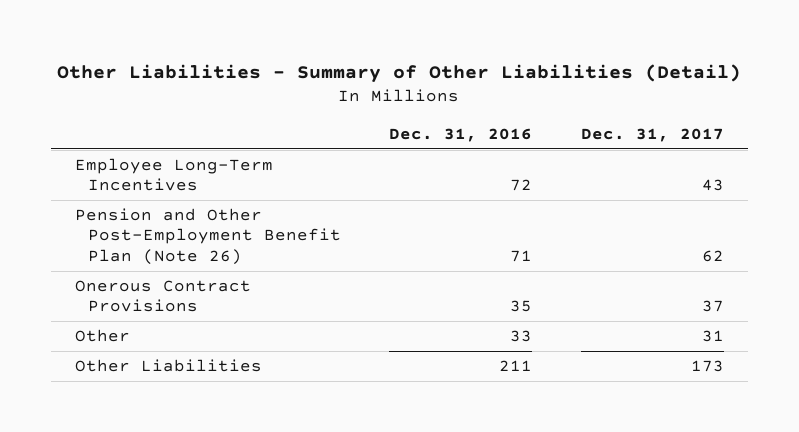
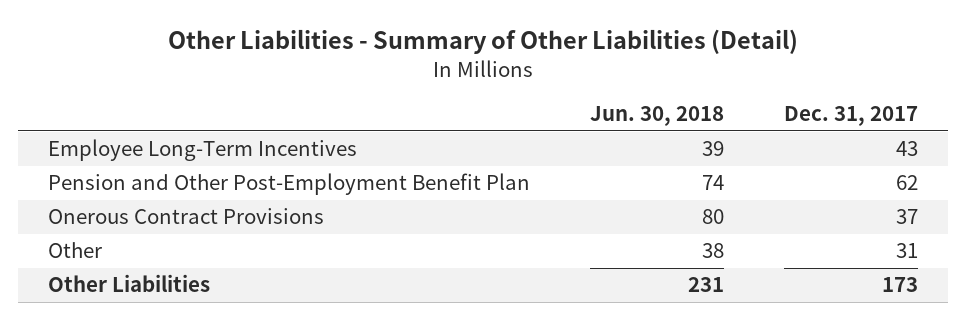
[389,127,533,142] Dec. 31, 2016 -> none
none -> [589,106,724,127] Jun. 30, 2018
[75,208,341,265] Pension and Other Post-Employment Benefit Plan (Note 26) -> [47,173,530,196] Pension and Other Post-Employment Benefit Plan

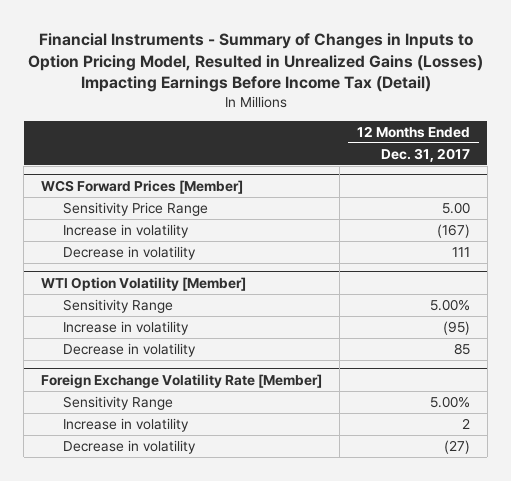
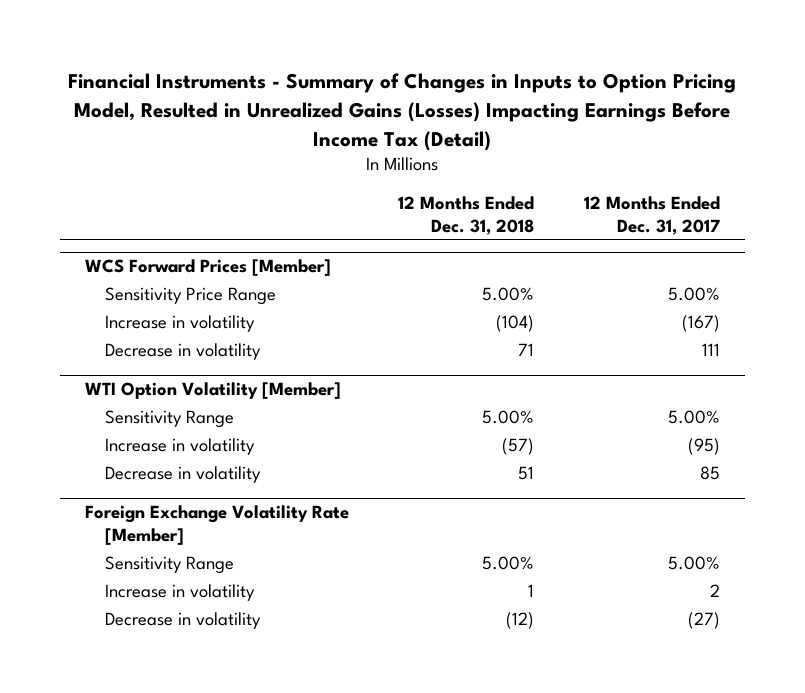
none -> [398,196,535,235] 12 Months Ended Dec. 31, 2018
[442,201,471,214] 5.00 -> [668,287,721,302] 5.00%

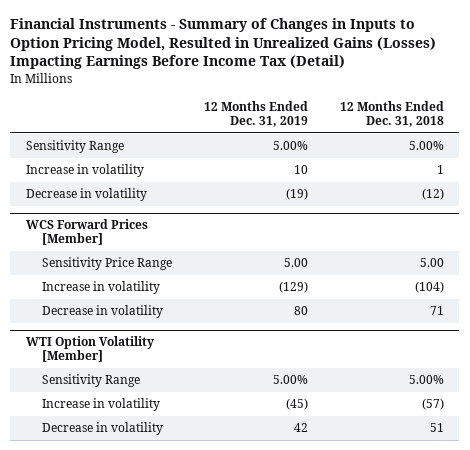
[584,196,721,235] 12 Months Ended Dec. 31, 2017 -> none
none -> [204,101,309,128] 12 Months Ended Dec. 31, 2019
none -> [25,140,124,154] Sensitivity Range
none -> [25,164,144,178] Increase in volatility
none -> [25,188,147,202] Decrease in volatility
[482,287,535,302] 5.00% -> [419,258,444,268] 5.00
[84,505,349,546] Foreign Exchange Volatility Rate [Member] -> none
[104,556,234,575] Sensitivity Range -> none
[104,584,255,602] Increase in volatility -> none
[104,612,261,630] Decrease in volatility -> none

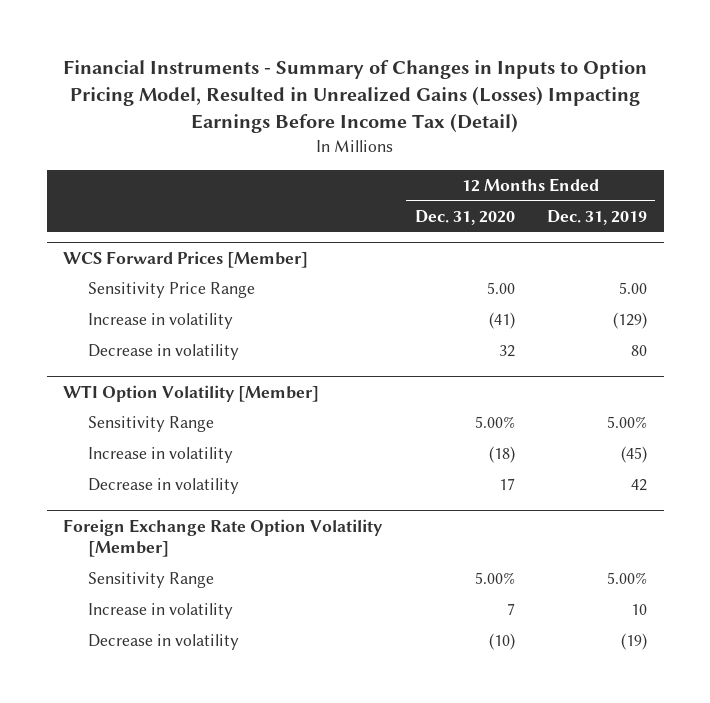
[339,101,444,128] 12 Months Ended Dec. 31, 2018 -> none
none -> [414,209,515,225] Dec. 31, 2020
[25,140,124,154] Sensitivity Range -> none
[25,164,144,178] Increase in volatility -> none
[25,188,147,202] Decrease in volatility -> none
none -> [62,518,383,557] Foreign Exchange Rate Option Volatility [Member]
none -> [87,572,214,589] Sensitivity Range
none -> [87,603,233,620] Increase in volatility
none -> [87,634,239,651] Decrease in volatility

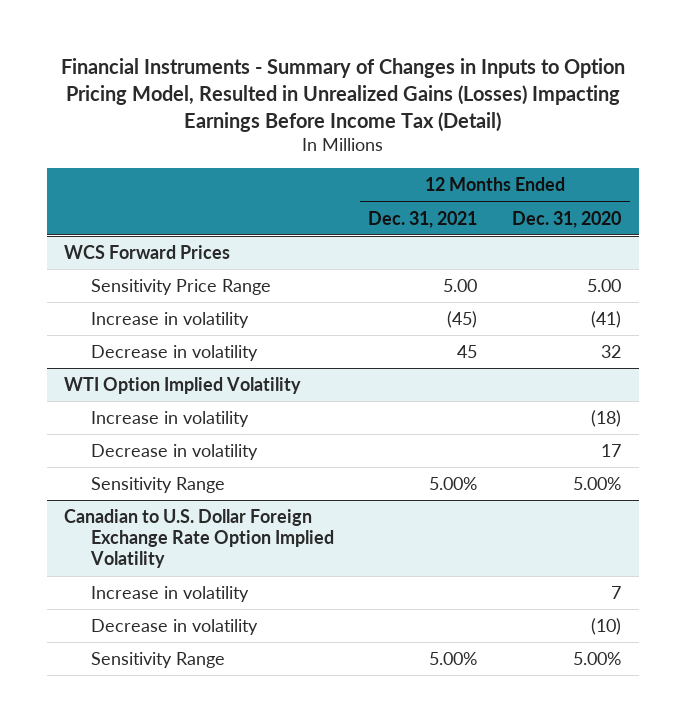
[547,209,648,225] Dec. 31, 2019 -> none
none -> [368,210,478,228] Dec. 31, 2021
[62,250,308,268] WCS Forward Prices [Member] -> [64,244,231,259] WCS Forward Prices
[87,416,214,433] Sensitivity Range -> none
[62,384,319,402] WTI Option Volatility [Member] -> [64,376,302,394] WTI Option Implied Volatility
[62,518,383,557] Foreign Exchange Rate Option Volatility [Member] -> none
none -> [64,508,334,569] Canadian to U.S. Dollar Foreign Exchange Rate Option Implied Volatility
none -> [90,651,225,668] Sensitivity Range

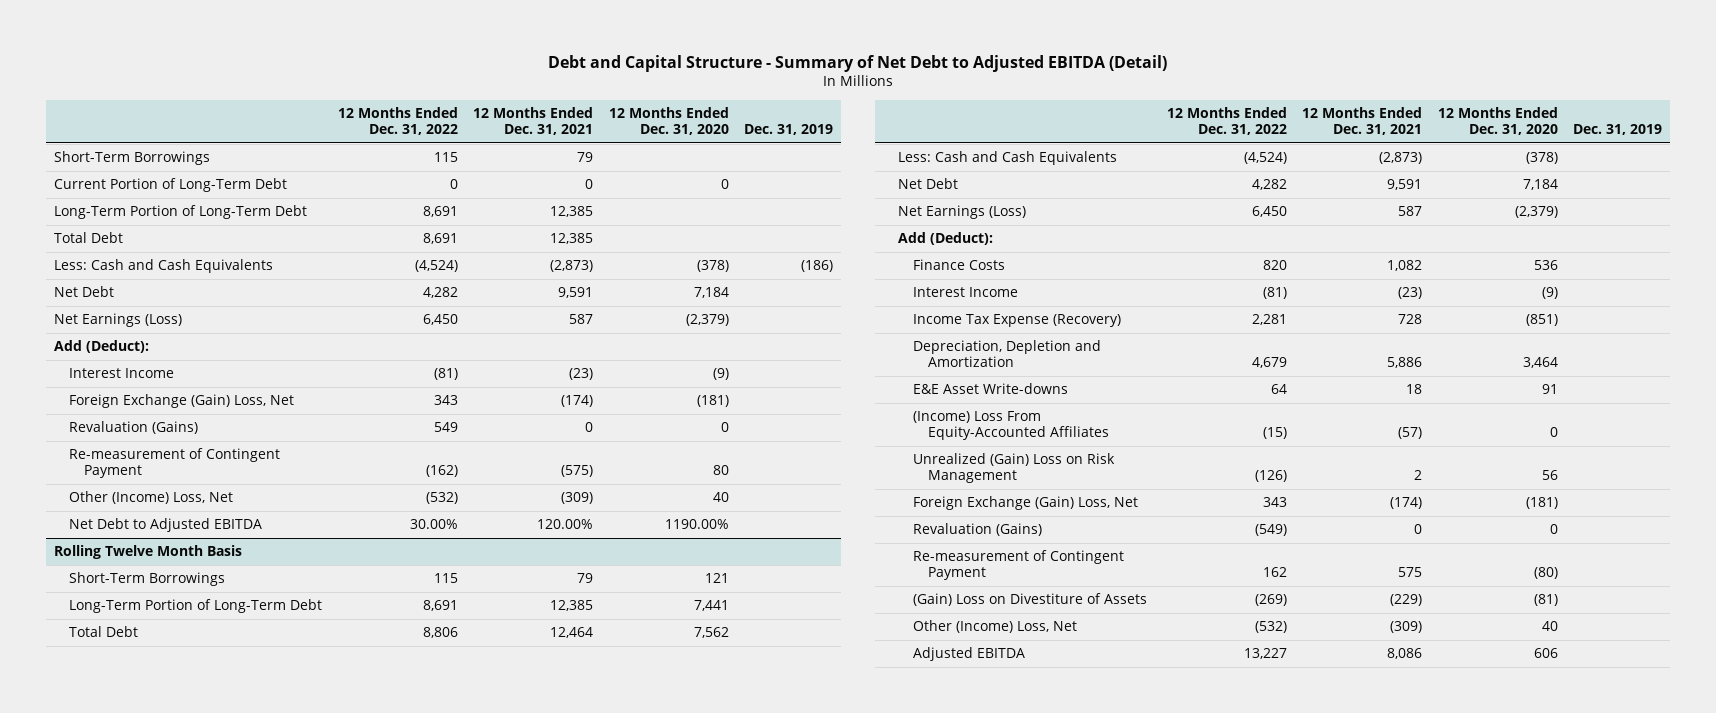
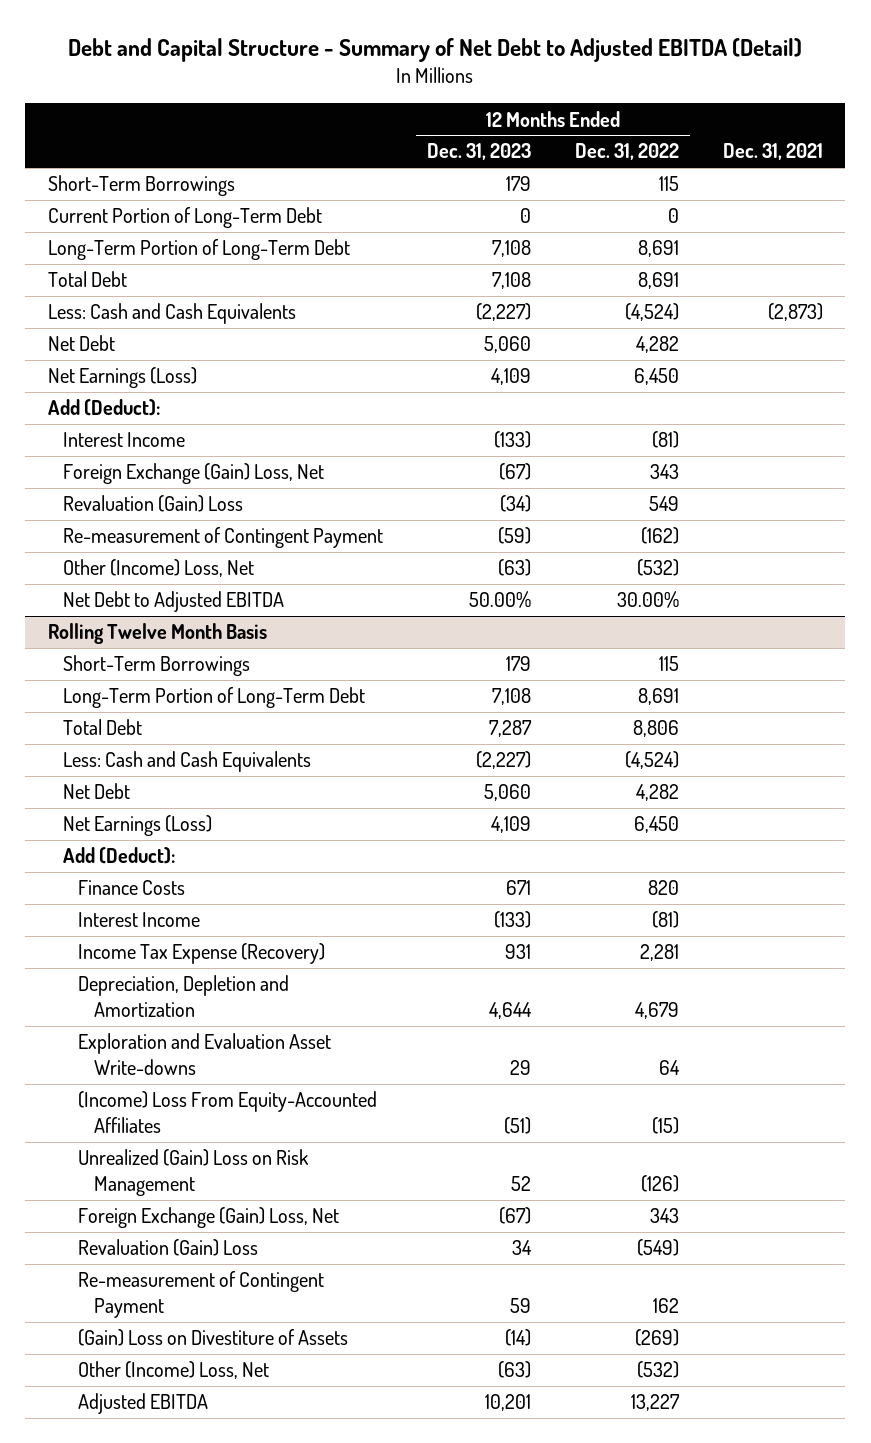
[473,107,594,136] 12 Months Ended Dec. 31, 2021 -> none
[608,107,729,136] 12 Months Ended Dec. 31, 2020 -> none
[744,124,834,136] Dec. 31, 2019 -> none
none -> [427,143,532,161] Dec. 31, 2023
none -> [723,143,824,161] Dec. 31, 2021
[69,421,199,435] Revaluation (Gains) -> [62,495,243,513] Revaluation (Gain) Loss
[913,383,1069,395] E&E Asset Write-downs -> [78,1033,332,1075] Exploration and Evaluation Asset Write-downs
[913,523,1043,537] Revaluation (Gains) -> [78,1239,259,1257] Revaluation (Gain) Loss

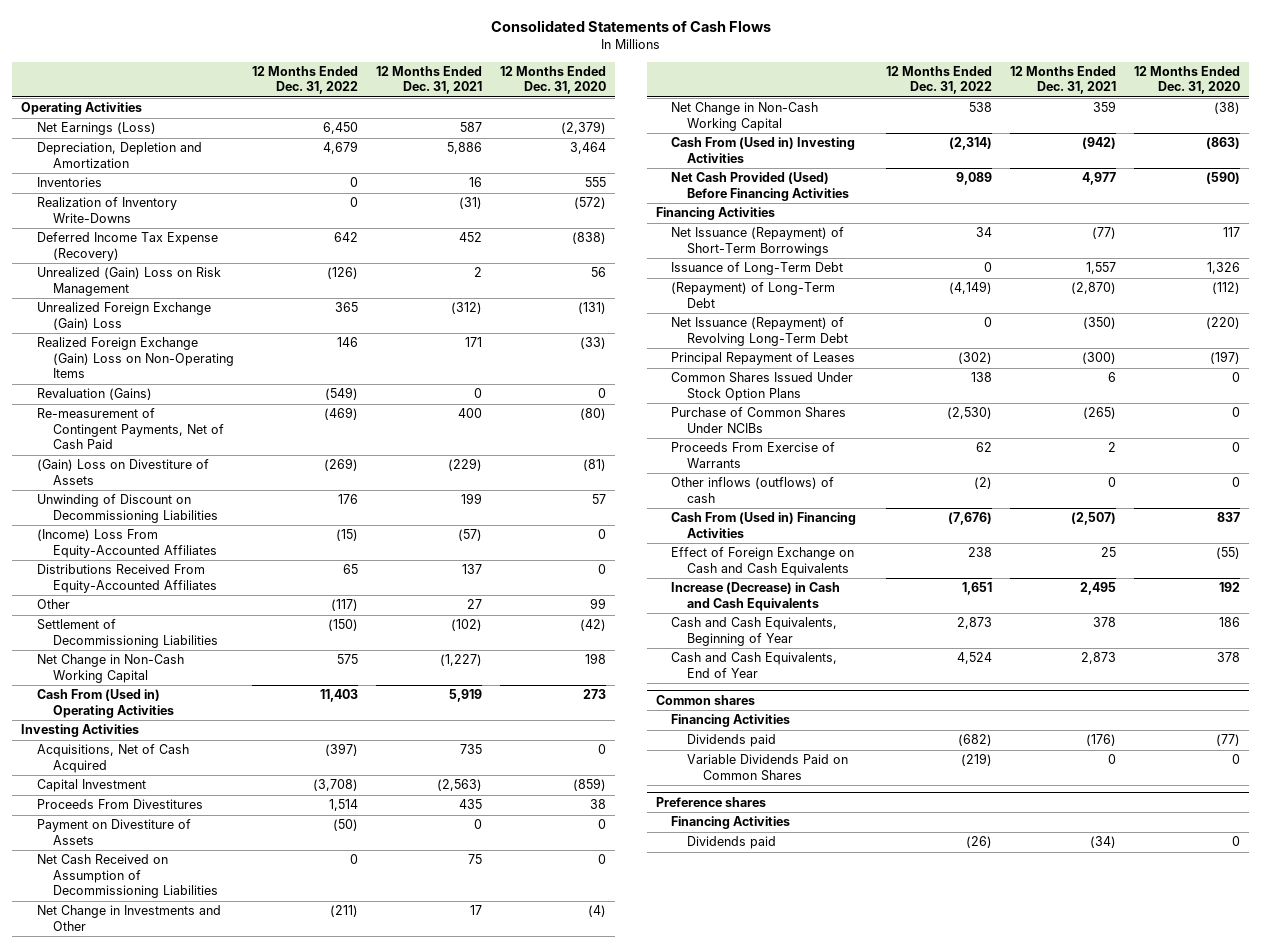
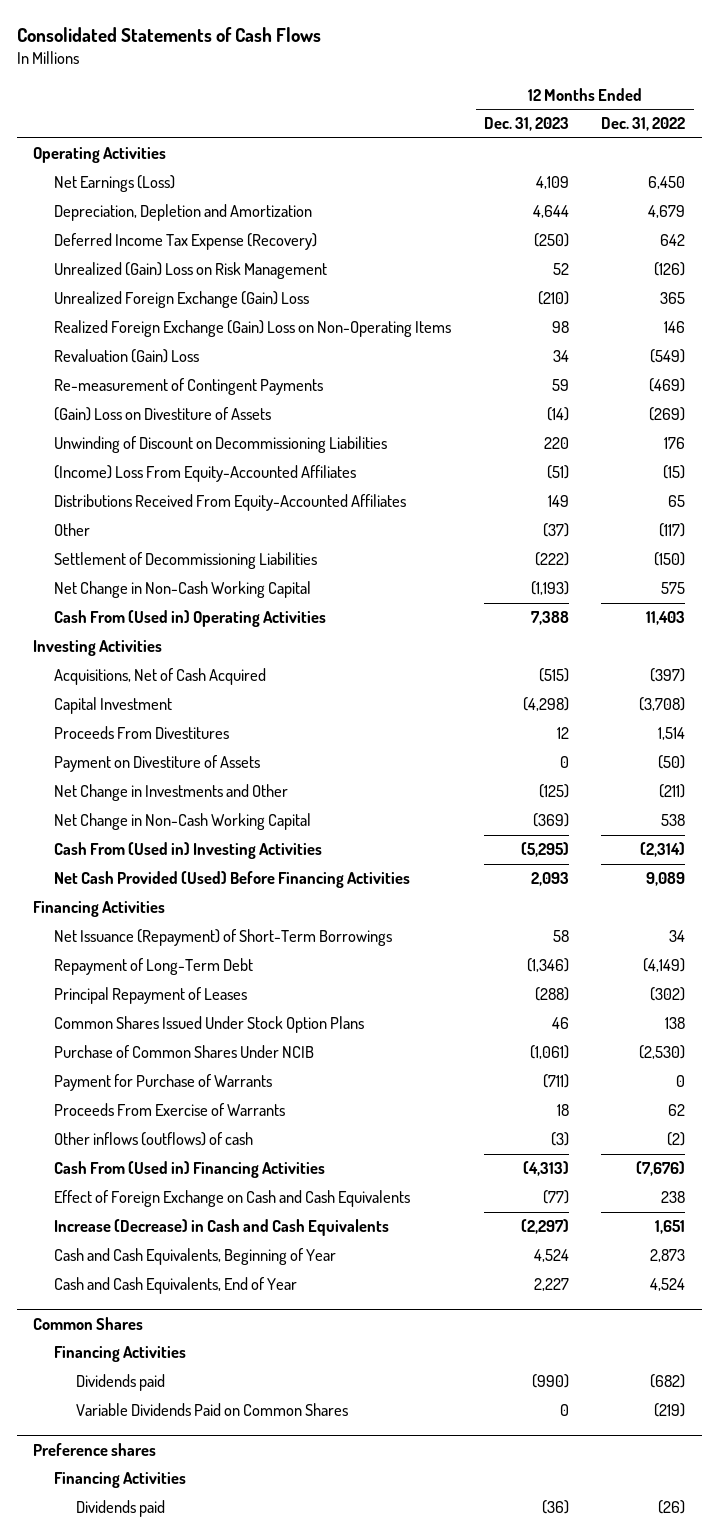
[376,65,483,95] 12 Months Ended Dec. 31, 2021 -> none
[500,65,607,95] 12 Months Ended Dec. 31, 2020 -> none
none -> [483,117,569,132] Dec. 31, 2023
[37,177,103,188] Inventories -> none
[37,197,178,223] Realization of Inventory Write-Downs -> none
[37,388,153,401] Revaluation (Gains) -> [54,349,200,364] Revaluation (Gain) Loss
[37,408,224,450] Re-measurement of Contingent Payments, Net of Cash Paid -> [54,378,324,396] Re-measurement of Contingent Payments
[37,854,218,899] Net Cash Received on Assumption of Decommissioning Liabilities -> none
[671,262,844,276] Issuance of Long-Term Debt -> none
[671,317,849,346] Net Issuance (Repayment) of Revolving Long-Term Debt -> none
[671,282,836,308] (Repayment) of Long-Term Debt -> [54,958,254,976] Repayment of Long-Term Debt
[671,407,847,433] Purchase of Common Shares Under NCIBs -> [54,1045,315,1059] Purchase of Common Shares Under NCIB
none -> [54,1074,273,1092] Payment for Purchase of Warrants
[655,695,755,706] Common shares -> [32,1316,143,1330] Common Shares

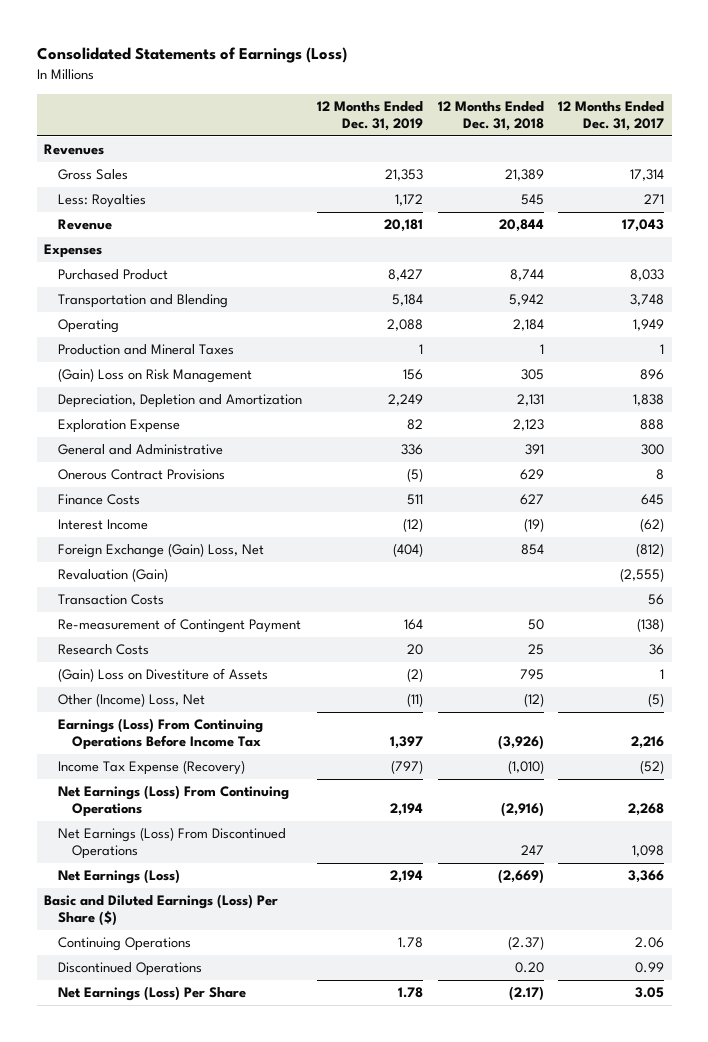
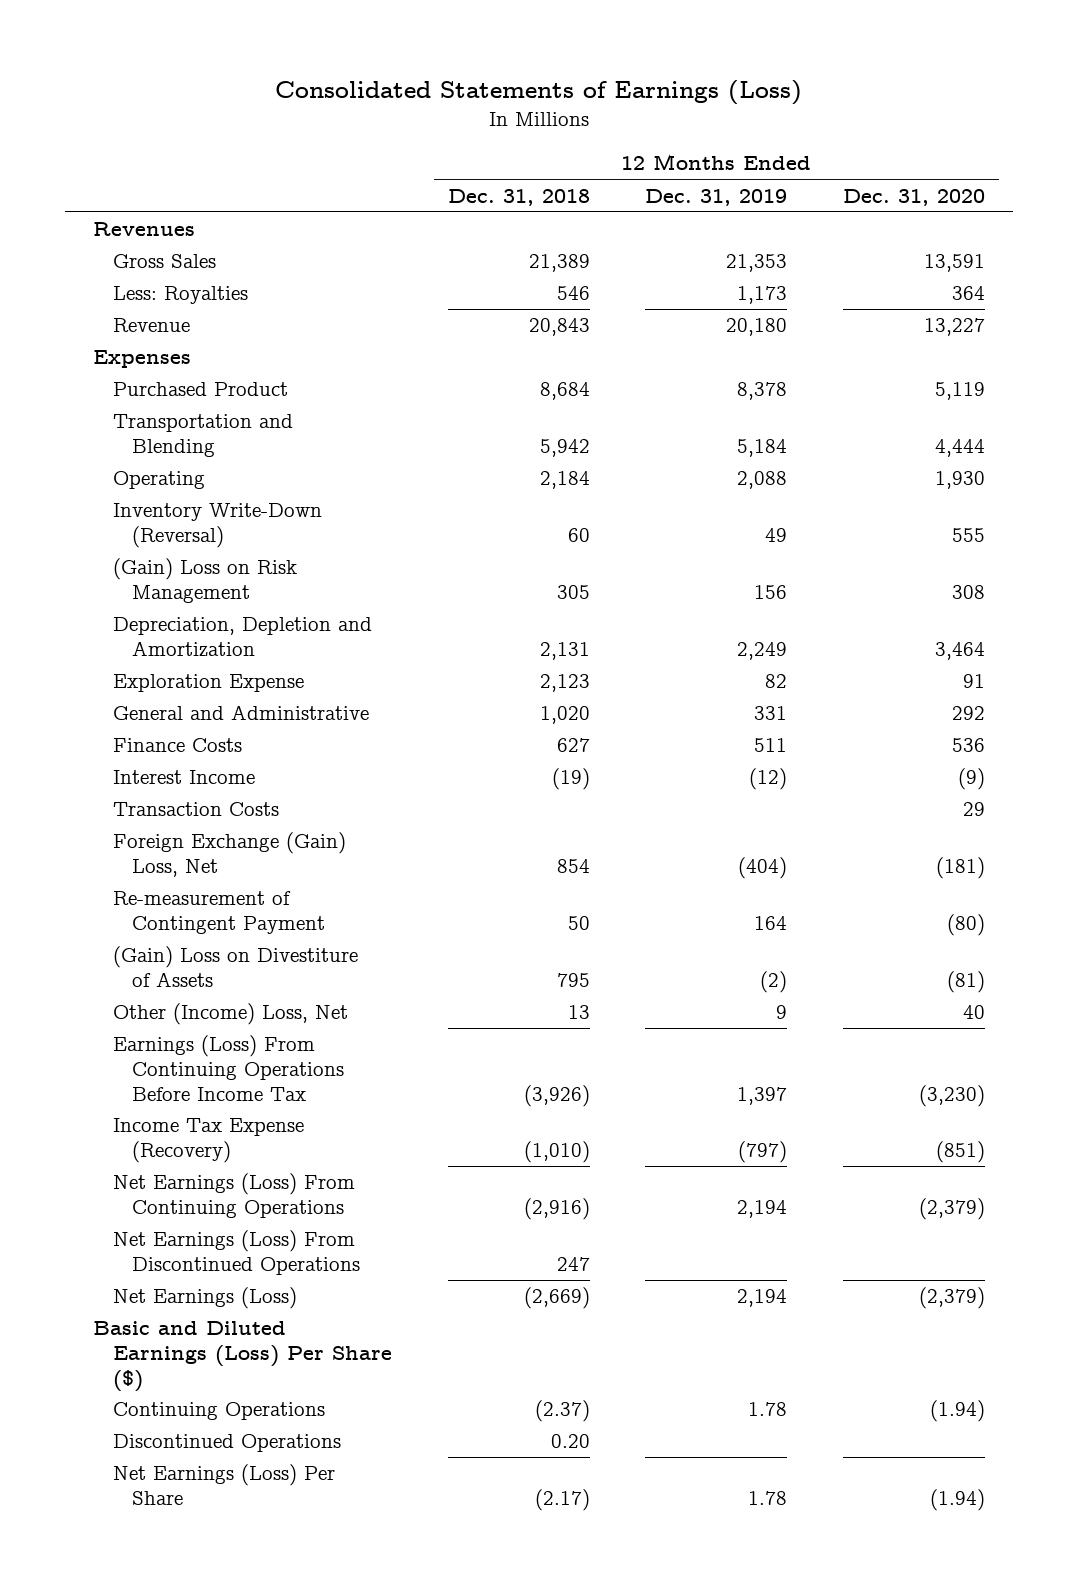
[558,101,665,132] 12 Months Ended Dec. 31, 2017 -> none
none -> [843,188,986,206] Dec. 31, 2020
[394,194,423,207] 1,172 -> [737,286,788,305] 1,173
[520,194,544,206] 545 -> [556,286,590,301] 546
[383,219,423,233] 20,181 -> [726,318,788,337] 20,180
[498,219,544,233] 20,844 -> [528,318,590,337] 20,843
[387,269,423,282] 8,427 -> [737,382,788,401] 8,378
[509,269,544,282] 8,744 -> [539,382,590,401] 8,684
[58,344,235,356] Production and Mineral Taxes -> none
none -> [112,503,322,548] Inventory Write-Down (Reversal)
[58,469,226,481] Onerous Contract Provisions -> none
[400,444,423,456] 336 -> [754,706,788,721] 331
[524,444,544,456] 391 -> [539,706,590,725] 1,020
[58,568,169,583] Revaluation (Gain) -> none
[58,543,265,559] Foreign Exchange (Gain) Loss, Net -> [112,832,346,877] Foreign Exchange (Gain) Loss, Net
[58,644,150,656] Research Costs -> none
[406,693,423,708] (11) -> [776,1005,788,1020] 9
[523,693,544,708] (12) -> [567,1005,590,1020] 13

